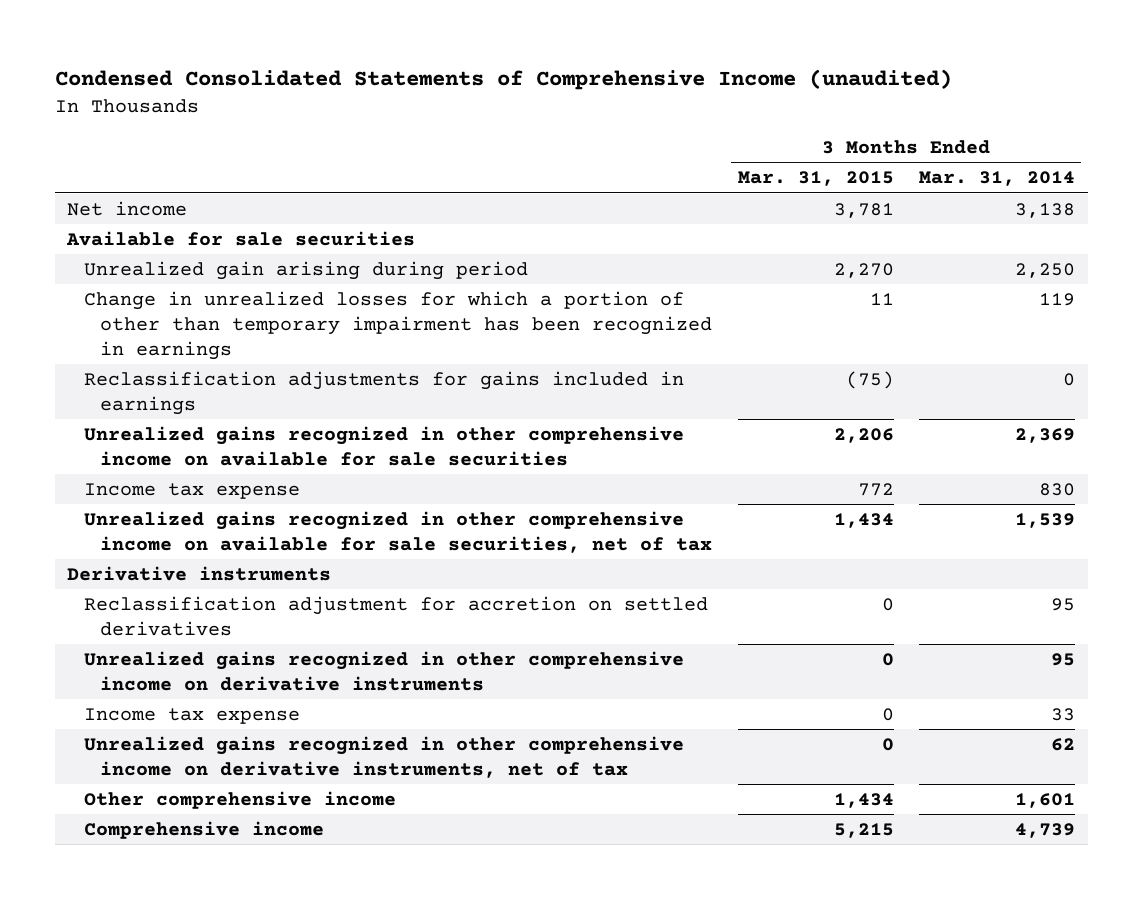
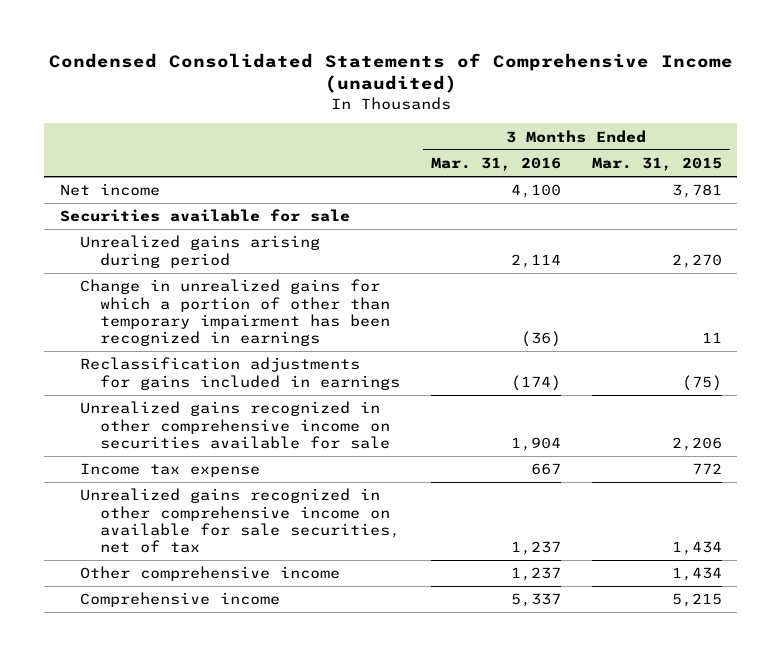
[918,171,1075,187] Mar. 31, 2014 -> none
none -> [430,156,561,171] Mar. 31, 2016
[66,230,416,246] Available for sale securities -> [59,209,350,223] Securities available for sale
[83,260,528,280] Unrealized gain arising during period -> [79,235,320,268] Unrealized gains arising during period
[83,290,713,360] Change in unrealized losses for which a portion of other than temporary impairment has been recognized in earnings -> [79,279,390,347] Change in unrealized gains for which a portion of other than temporary impairment has been recognized in earnings
[83,425,684,466] Unrealized gains recognized in other comprehensive income on available for sale securities -> [79,401,390,449] Unrealized gains recognized in other comprehensive income on securities available for sale
[67,565,332,581] Derivative instruments -> none
[83,595,708,636] Reclassification adjustment for accretion on settled derivatives -> none
[83,650,684,691] Unrealized gains recognized in other comprehensive income on derivative instruments -> none
[83,707,300,724] Income tax expense -> none
[83,735,684,778] Unrealized gains recognized in other comprehensive income on derivative instruments, net of tax -> none

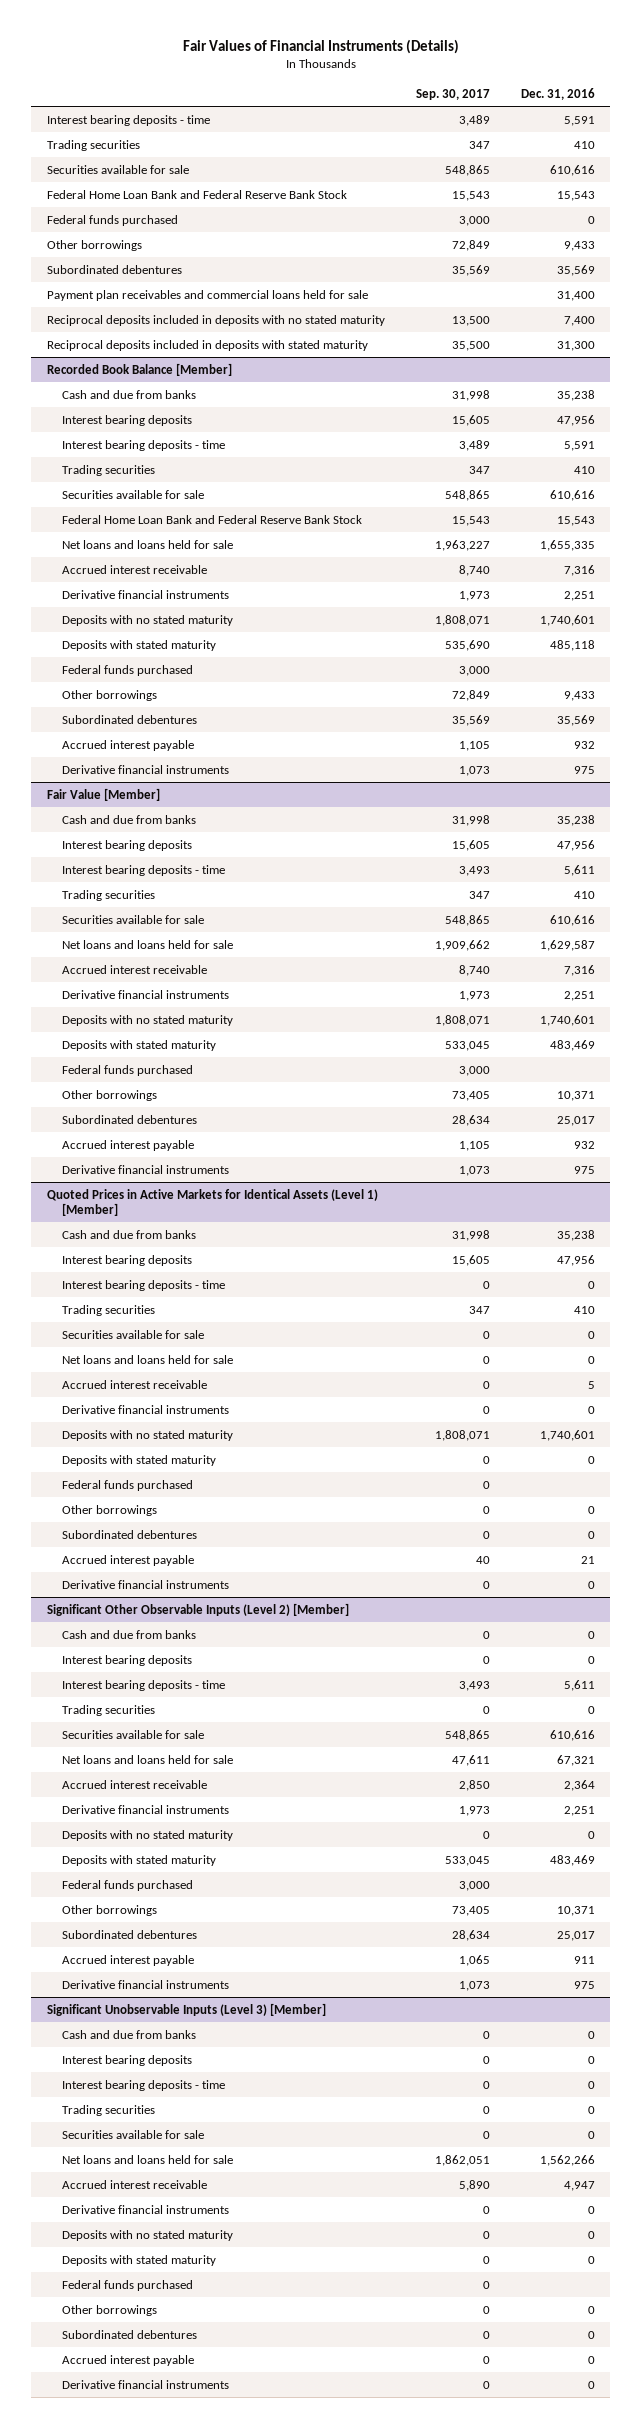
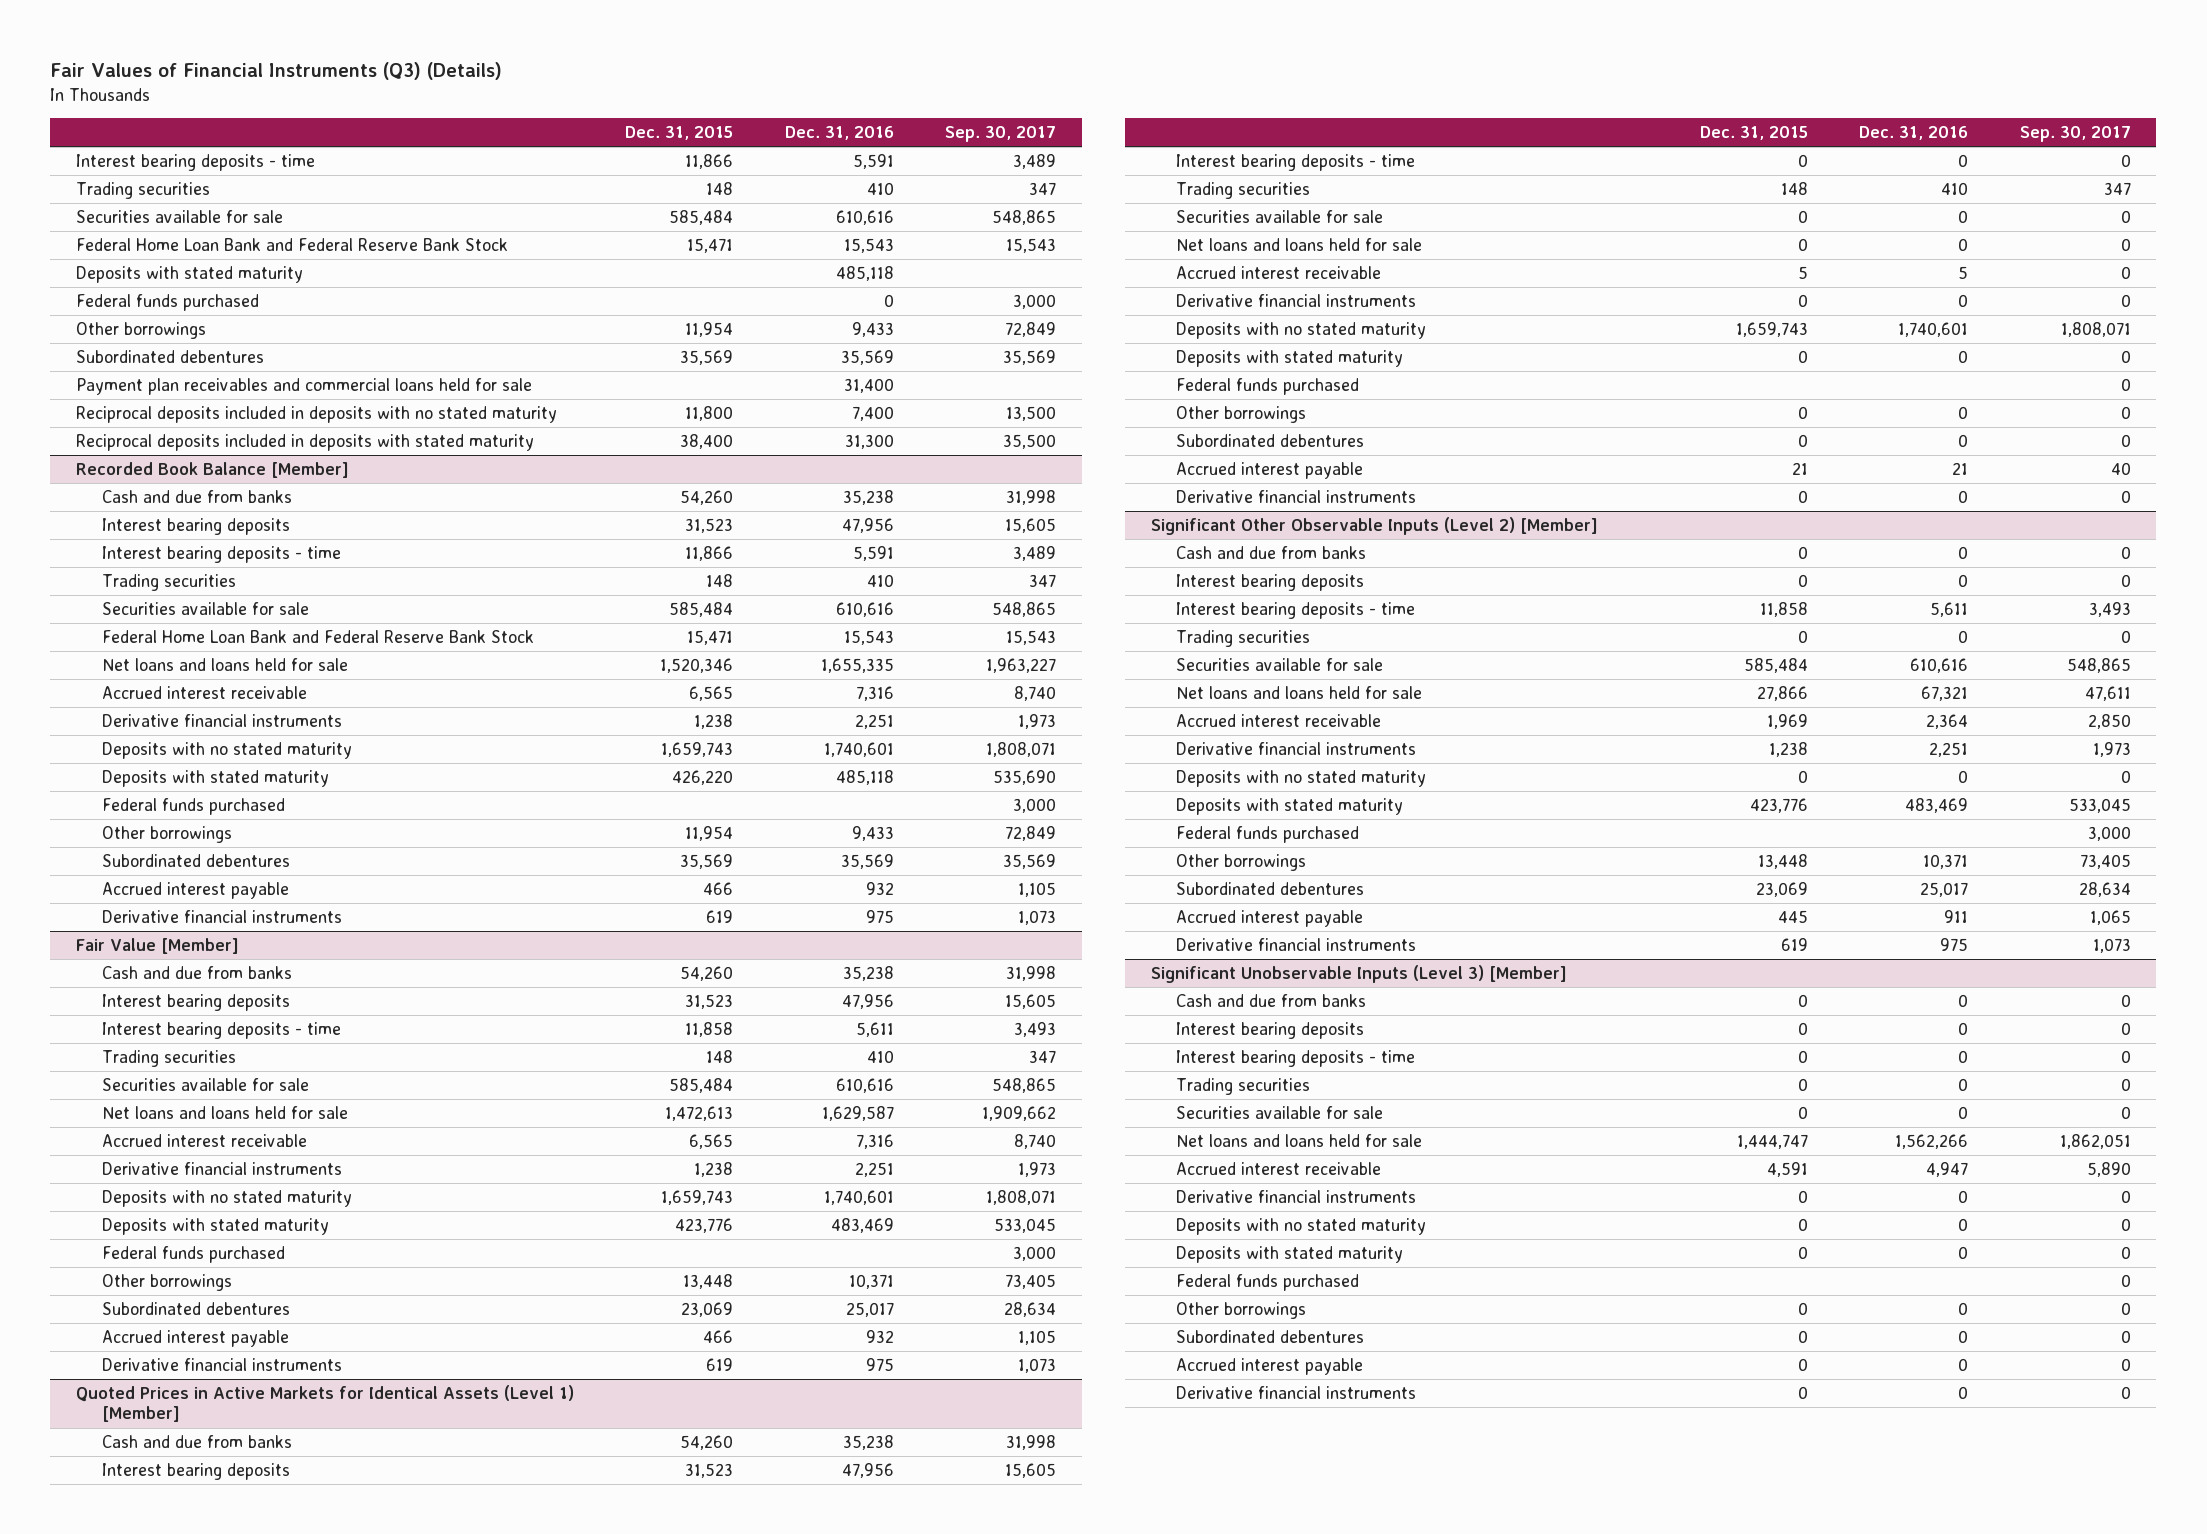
[182,38,459,54] Fair Values of Financial Instruments (Details) -> [50,62,503,81] Fair Values of Financial Instruments (Q3) (Details)
none -> [625,126,734,141] Dec. 31, 2015
none -> [75,266,303,284] Deposits with stated maturity

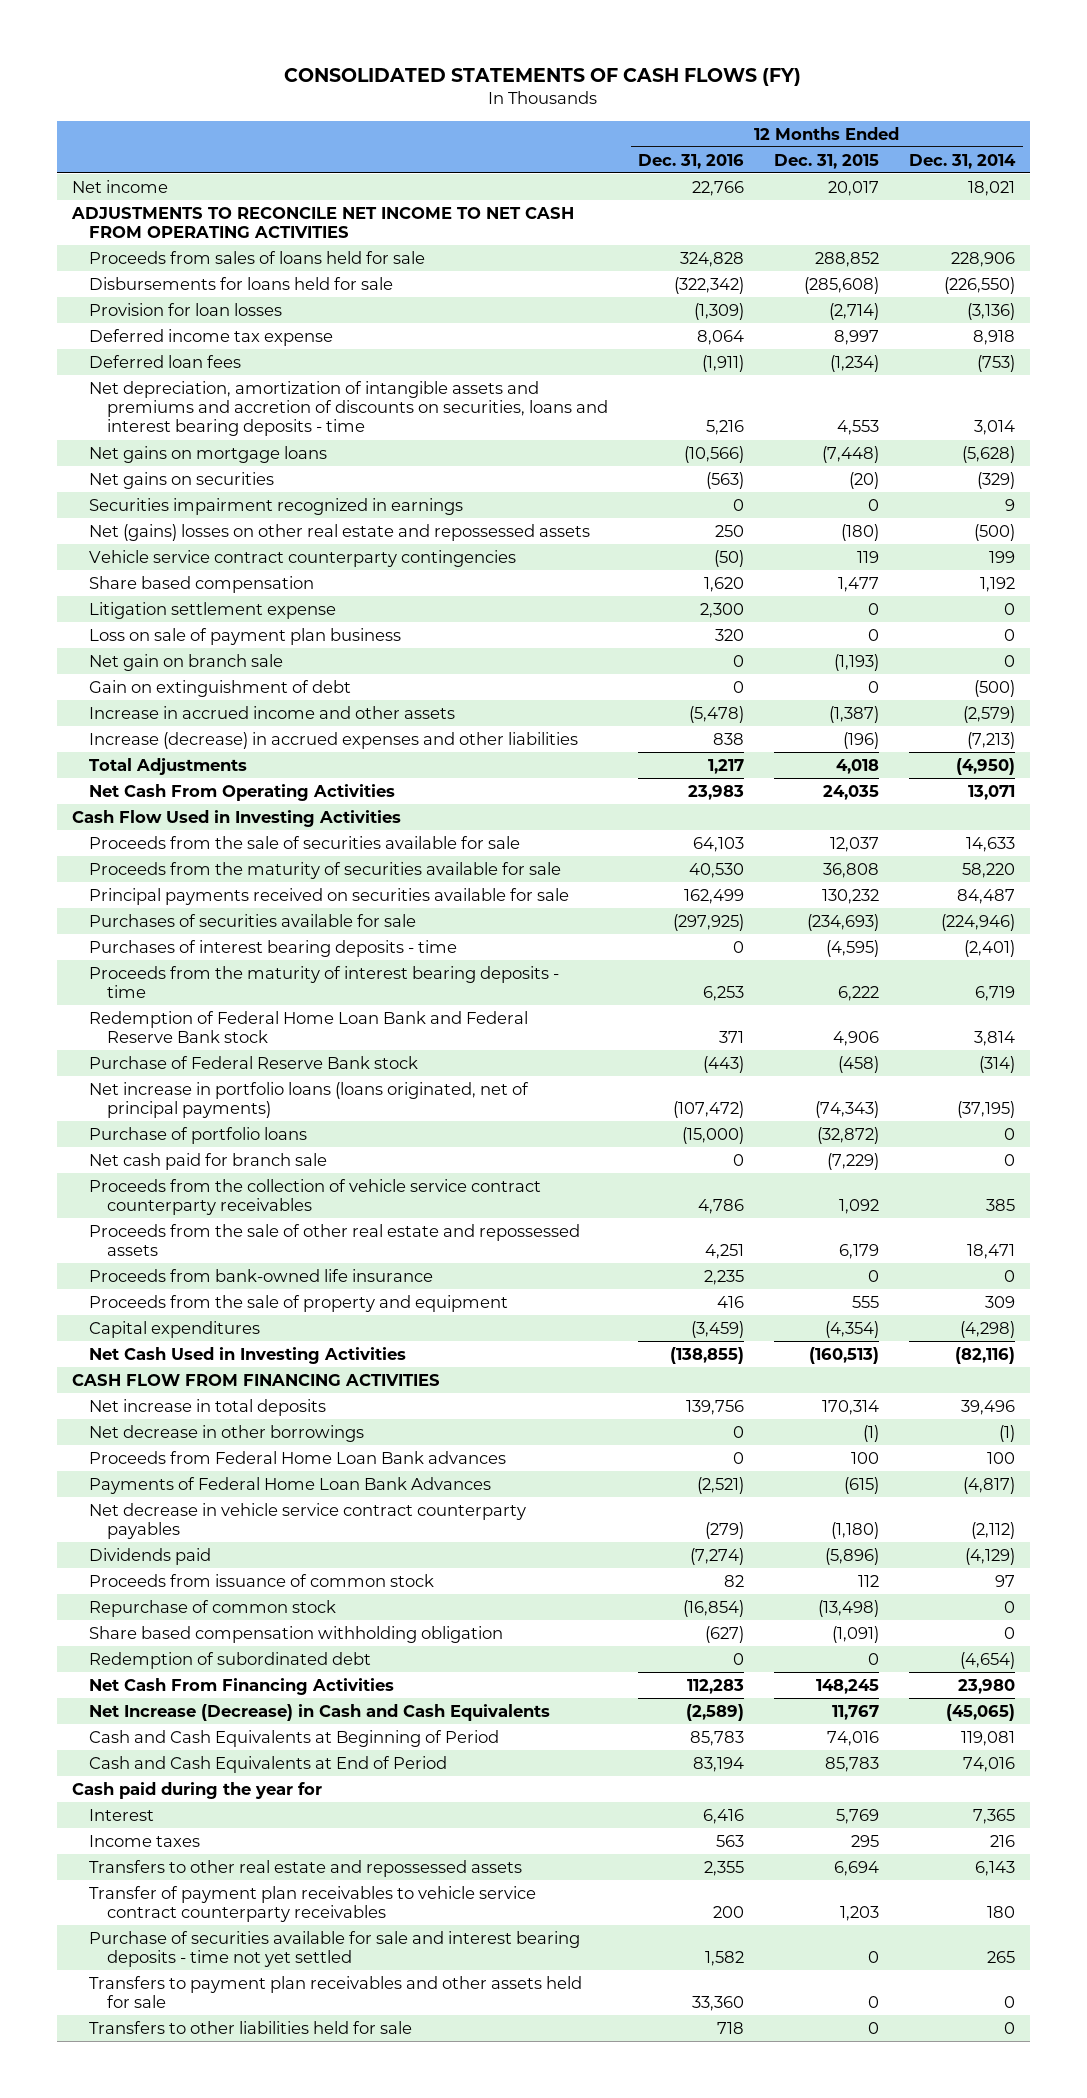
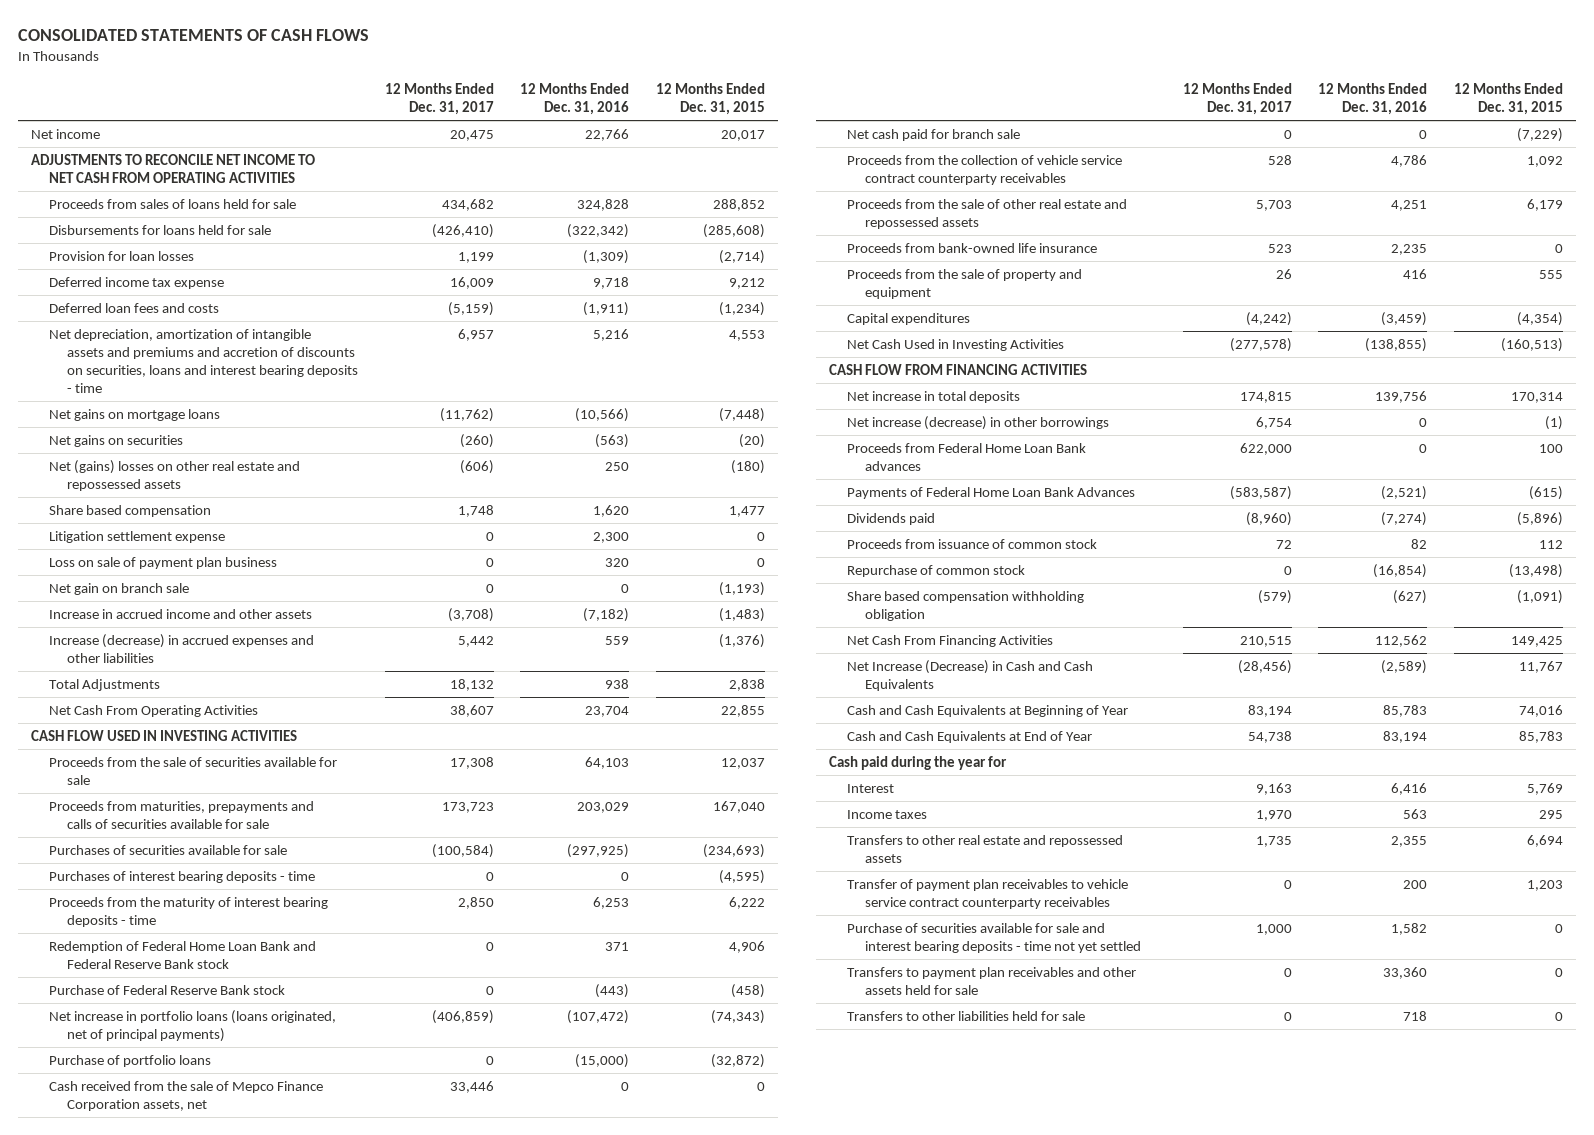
[284,68,802,87] CONSOLIDATED STATEMENTS OF CASH FLOWS (FY) -> [17,28,369,41] CONSOLIDATED STATEMENTS OF CASH FLOWS
[909,153,1017,169] Dec. 31, 2014 -> none
none -> [384,83,494,116] 12 Months Ended Dec. 31, 2017
[697,329,745,345] 8,064 -> [593,276,630,289] 9,718
[834,329,880,345] 8,997 -> [728,277,765,289] 9,212
[89,354,242,368] Deferred loan fees -> [49,302,220,313] Deferred loan fees and costs
[89,497,464,515] Securities impairment recognized in earnings -> none
[89,549,517,567] Vehicle service contract counterparty contingencies -> none
[89,679,352,697] Gain on extinguishment of debt -> none
[689,705,745,723] (5,478) -> [583,607,630,622] (7,182)
[829,705,880,723] (1,387) -> [718,607,765,622] (1,483)
[713,732,745,745] 838 -> [605,635,630,645] 559
[843,731,880,749] (196) -> [718,633,765,648] (1,376)
[708,758,745,774] 1,217 -> [605,678,630,689] 938
[836,758,880,774] 4,018 -> [728,678,765,691] 2,838
[688,784,745,800] 23,983 -> [585,705,630,717] 23,704
[823,784,880,800] 24,035 -> [720,704,765,717] 22,855
[71,809,401,827] Cash Flow Used in Investing Activities -> [30,729,297,741] CASH FLOW USED IN INVESTING ACTIVITIES
[89,887,570,905] Principal payments received on securities available for sale -> none
[89,861,562,879] Proceeds from the maturity of securities available for sale -> [49,800,315,829] Proceeds from maturities, prepayments and calls of securities available for sale
[689,862,745,878] 40,530 -> [577,801,630,813] 203,029
[823,862,880,878] 36,808 -> [712,800,765,813] 167,040
none -> [49,1080,324,1111] Cash received from the sale of Mepco Finance Corporation assets, net
[89,1424,365,1442] Net decrease in other borrowings -> [847,415,1110,430] Net increase (decrease) in other borrowings
[89,1502,527,1540] Net decrease in vehicle service contract counterparty payables -> none
[89,1651,372,1669] Redemption of subordinated debt -> none
[687,1678,745,1694] 112,283 -> [1375,634,1428,647] 112,562
[816,1678,880,1694] 148,245 -> [1510,635,1563,647] 149,425
[89,1729,500,1747] Cash and Cash Equivalents at Beginning of Period -> [847,704,1129,717] Cash and Cash Equivalents at Beginning of Year
[89,1755,448,1773] Cash and Cash Equivalents at End of Period -> [847,730,1093,743] Cash and Cash Equivalents at End of Year

